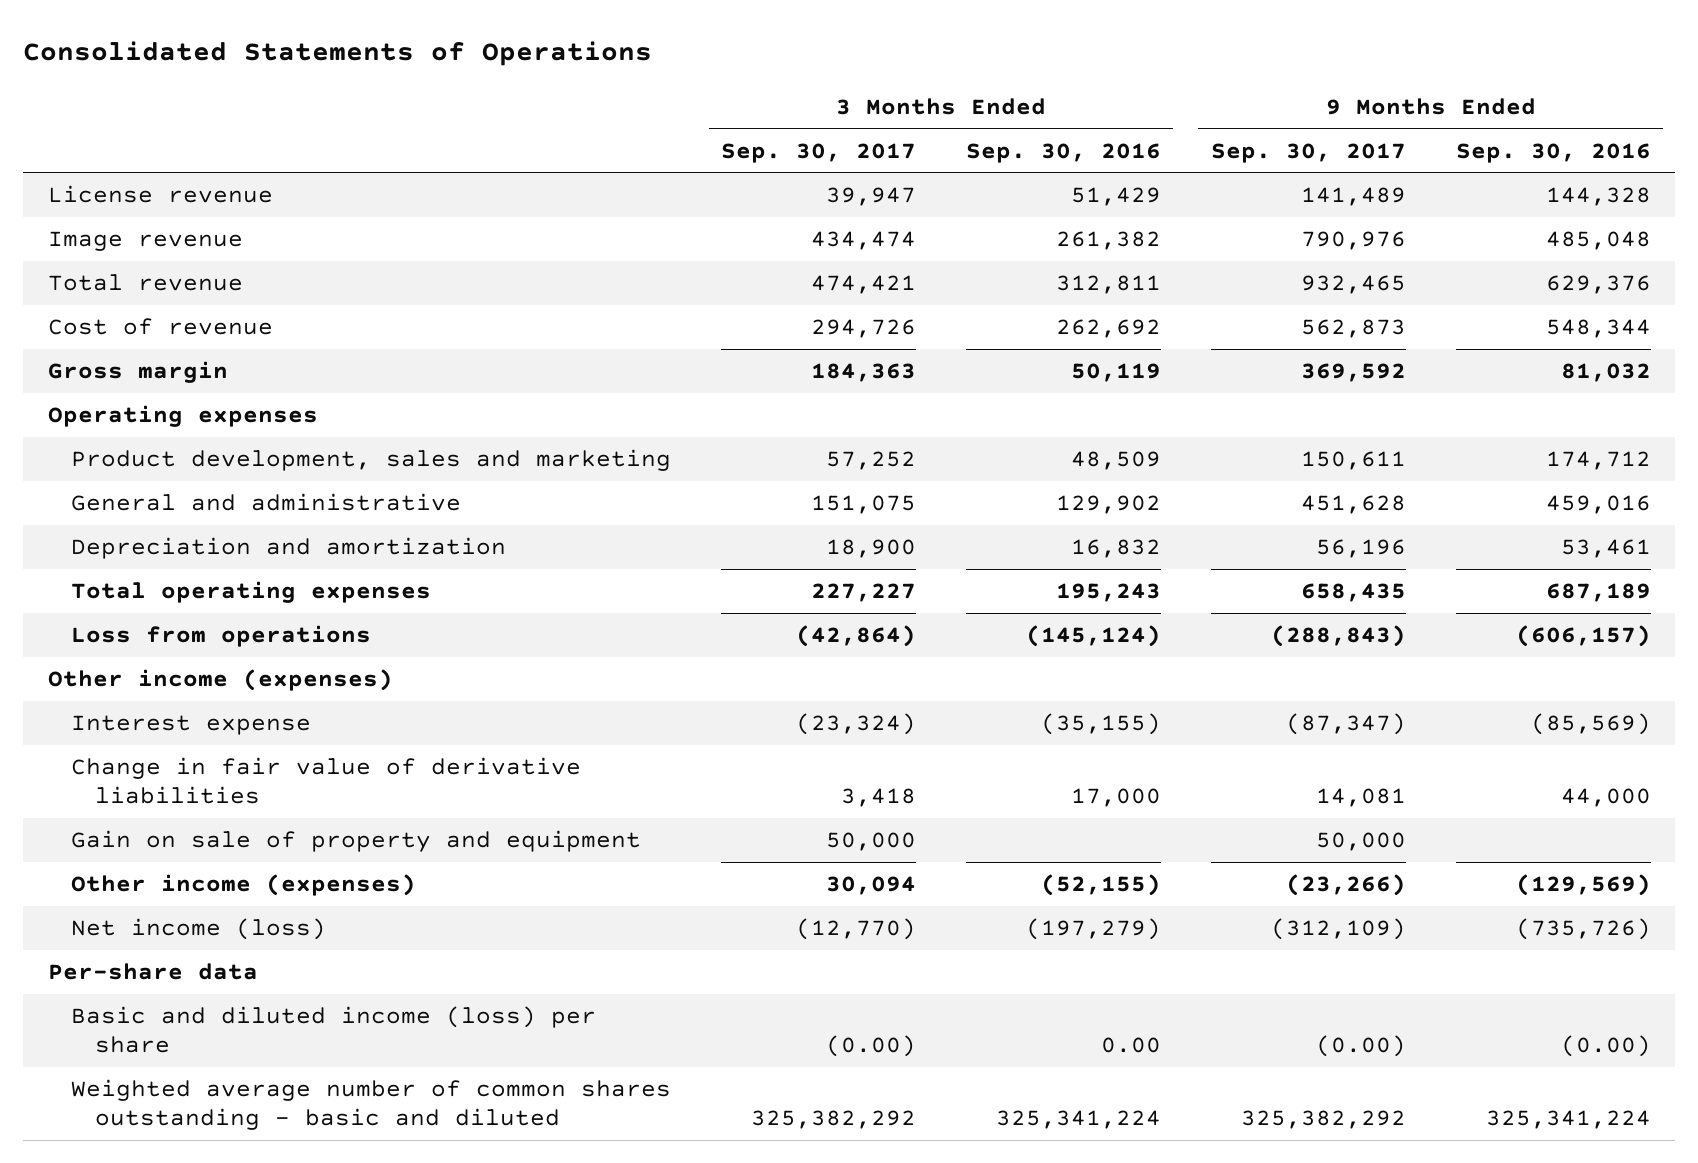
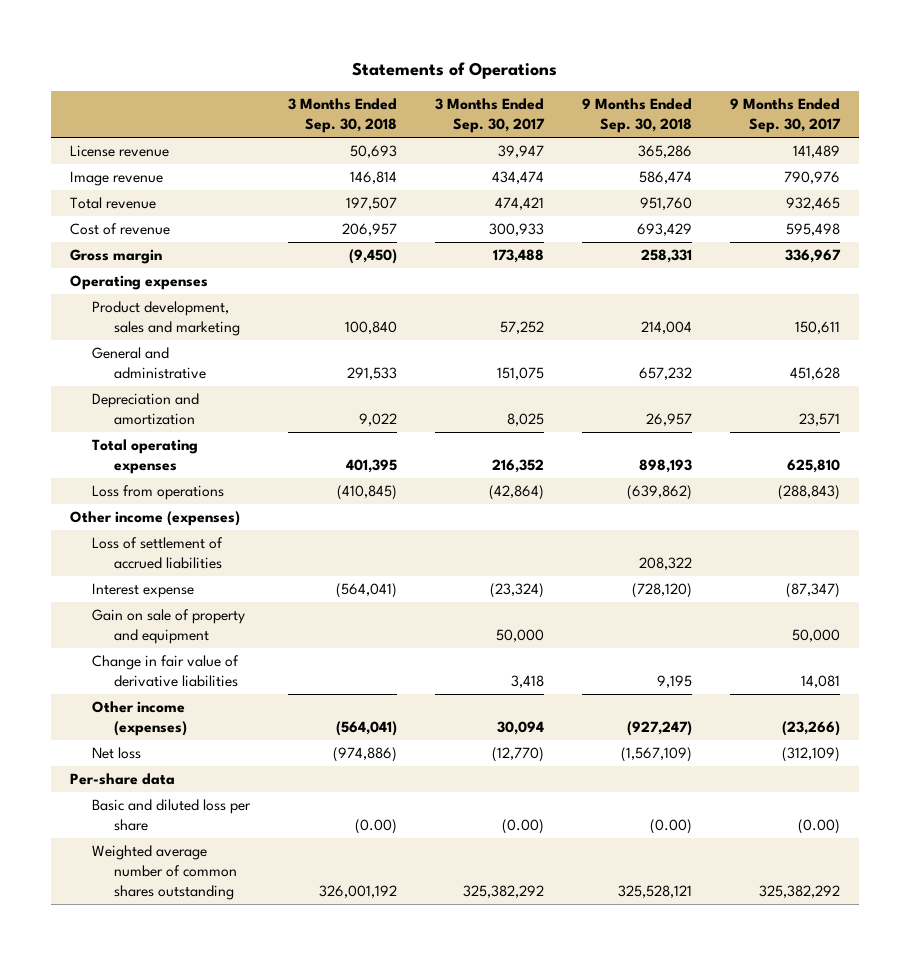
[22,41,652,67] Consolidated Statements of Operations -> [352,62,558,80] Statements of Operations
[965,142,1161,163] Sep. 30, 2016 -> none
[1455,142,1651,163] Sep. 30, 2016 -> none
none -> [288,98,398,134] 3 Months Ended Sep. 30, 2018
none -> [582,98,693,134] 9 Months Ended Sep. 30, 2018
[811,319,917,339] 294,726 -> [489,223,545,237] 300,933
[1300,319,1406,339] 562,873 -> [786,223,841,237] 595,498
[811,363,917,383] 184,363 -> [493,249,545,264] 173,488
[1300,363,1406,383] 369,592 -> [785,249,842,264] 336,967
[826,539,917,559] 18,900 -> [507,413,545,427] 8,025
[1315,539,1406,559] 56,196 -> [799,413,841,427] 23,571
[811,583,917,603] 227,227 -> [492,459,545,474] 216,352
[1300,583,1406,603] 658,435 -> [787,459,841,474] 625,810
none -> [92,537,224,570] Loss of settlement of accrued liabilities
[71,757,582,805] Change in fair value of derivative liabilities -> [92,655,240,688] Change in fair value of derivative liabilities
[71,918,327,941] Net income (loss) -> [92,747,142,760] Net loss
[71,1006,597,1054] Basic and diluted income (loss) per share -> [92,799,252,832] Basic and diluted loss per share
[71,1079,672,1131] Weighted average number of common shares outstanding - basic and diluted -> [92,845,238,901] Weighted average number of common shares outstanding

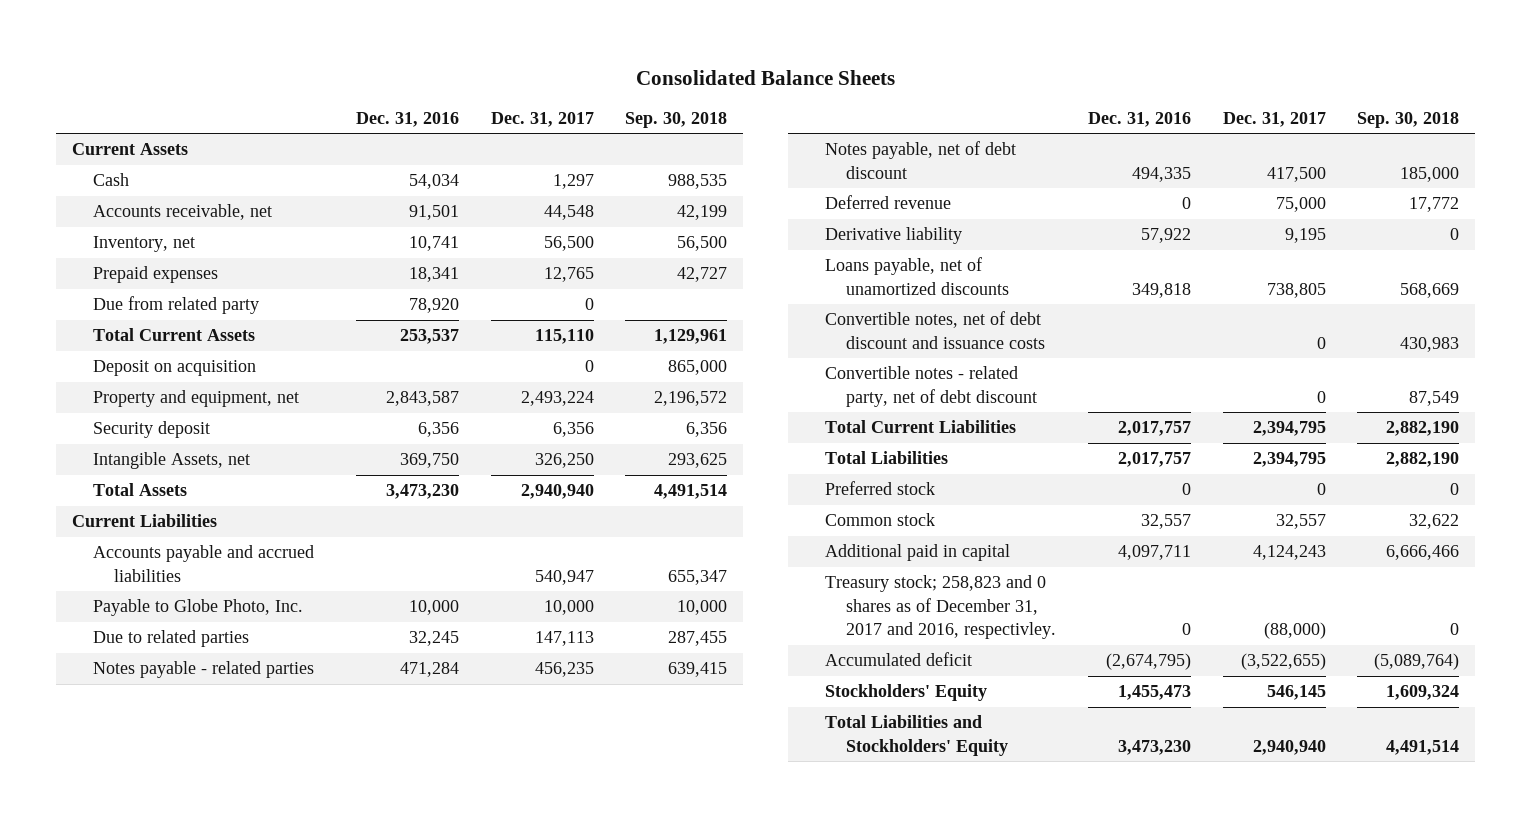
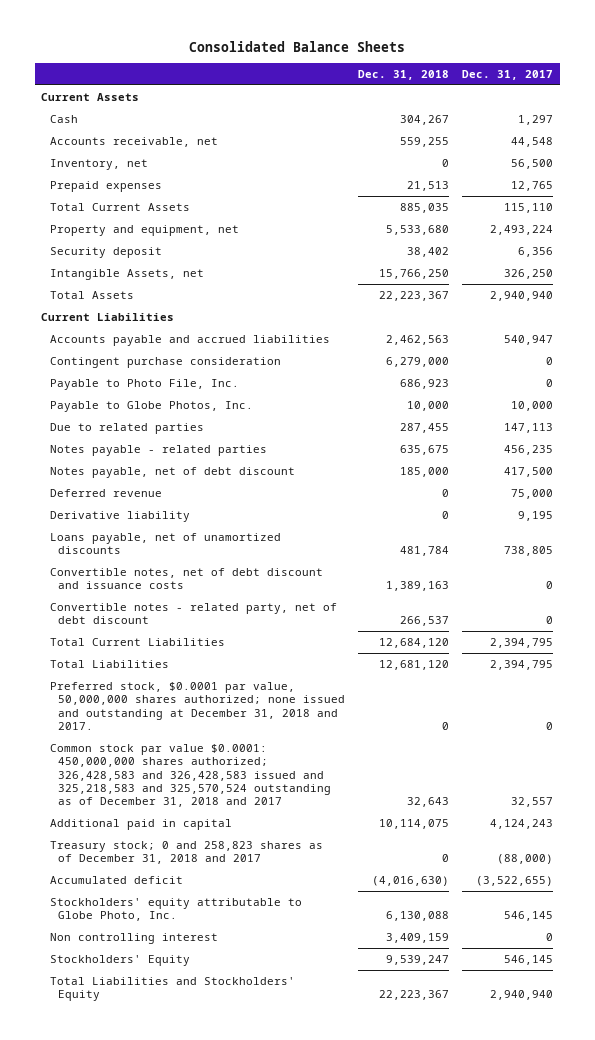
[356,111,460,127] Dec. 31, 2016 -> none
[625,111,728,128] Sep. 30, 2018 -> none
none -> [358,69,450,80] Dec. 31, 2018
[93,296,260,315] Due from related party -> none
[93,360,257,377] Deposit on acquisition -> none
none -> [49,356,281,368] Contingent purchase consideration
none -> [49,378,239,390] Payable to Photo File, Inc.
[93,599,304,617] Payable to Globe Photo, Inc. -> [49,400,253,412] Payable to Globe Photos, Inc.
[825,481,936,496] Preferred stock -> [49,681,346,731] Preferred stock, $0.0001 par value, 50,000,000 shares authorized; none issued and outstanding at December 31, 2018 and 2017.
[825,513,936,527] Common stock -> [49,743,332,808] Common stock par value $0.0001: 450,000,000 shares authorized; 326,428,583 and 326,428,583 issued and 325,218,583 and 325,570,524 outstanding as of December 31, 2018 and 2017
[825,575,1057,640] Treasury stock; 258,823 and 0 shares as of December 31, 2017 and 2016, respectivley. -> [49,840,323,865] Treasury stock; 0 and 258,823 shares as of December 31, 2018 and 2017
none -> [49,897,302,922] Stockholders' equity attributable to Globe Photo, Inc.
none -> [49,932,218,944] Non controlling interest

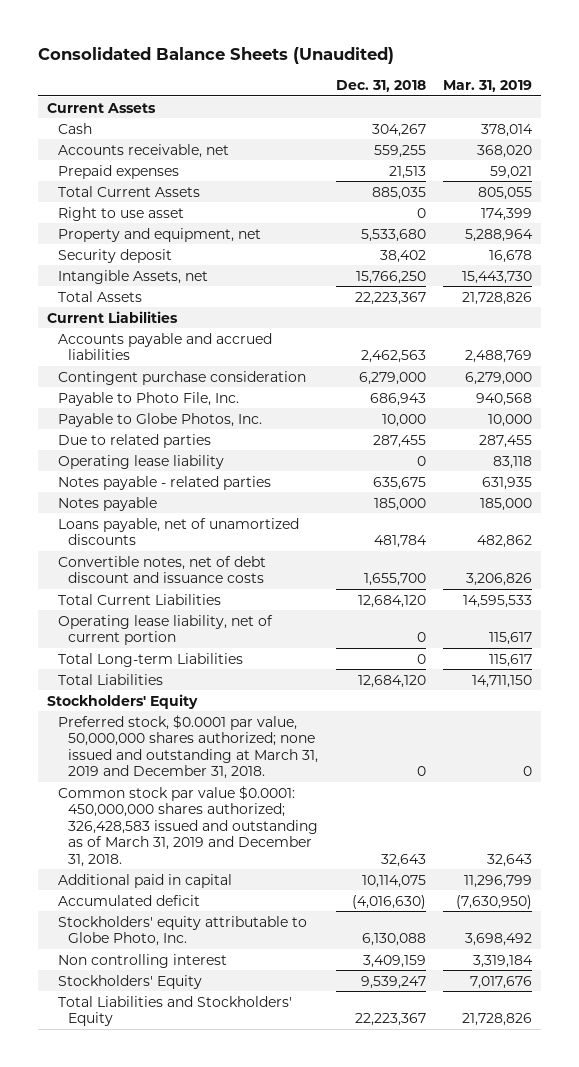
[189,41,406,53] Consolidated Balance Sheets -> [38,47,395,65] Consolidated Balance Sheets (Unaudited)
[462,69,554,80] Dec. 31, 2017 -> none
none -> [442,80,532,93] Mar. 31, 2019
[49,158,148,170] Inventory, net -> none
none -> [57,206,184,221] Right to use asset
[400,378,450,389] 686,923 -> [369,392,426,406] 686,943
none -> [57,454,224,469] Operating lease liability
[49,488,162,497] Deferred revenue -> none
[49,510,190,522] Derivative liability -> none
[49,466,295,478] Notes payable, net of debt discount -> [57,496,157,511] Notes payable
[49,602,337,625] Convertible notes - related party, net of debt discount -> none
[386,581,450,592] 1,389,163 -> [363,573,426,587] 1,655,700
none -> [57,614,273,646] Operating lease liability, net of current portion
none -> [57,652,243,667] Total Long-term Liabilities
[379,659,450,670] 12,681,120 -> [357,674,426,688] 12,684,120
none -> [46,693,198,709] Stockholders' Equity
[49,681,346,731] Preferred stock, $0.0001 par value, 50,000,000 shares authorized; none issued and outstanding at December 31, 2018 and 2017. -> [57,714,319,780] Preferred stock, $0.0001 par value, 50,000,000 shares authorized; none issued and outstanding at March 31, 2019 and December 31, 2018.
[49,743,332,808] Common stock par value $0.0001: 450,000,000 shares authorized; 326,428,583 and 326,428,583 issued and 325,218,583 and 325,570,524 outstanding as of December 31, 2018 and 2017 -> [57,785,319,867] Common stock par value $0.0001: 450,000,000 shares authorized; 326,428,583 issued and outstanding as of March 31, 2019 and December 31, 2018.
[49,840,323,865] Treasury stock; 0 and 258,823 shares as of December 31, 2018 and 2017 -> none

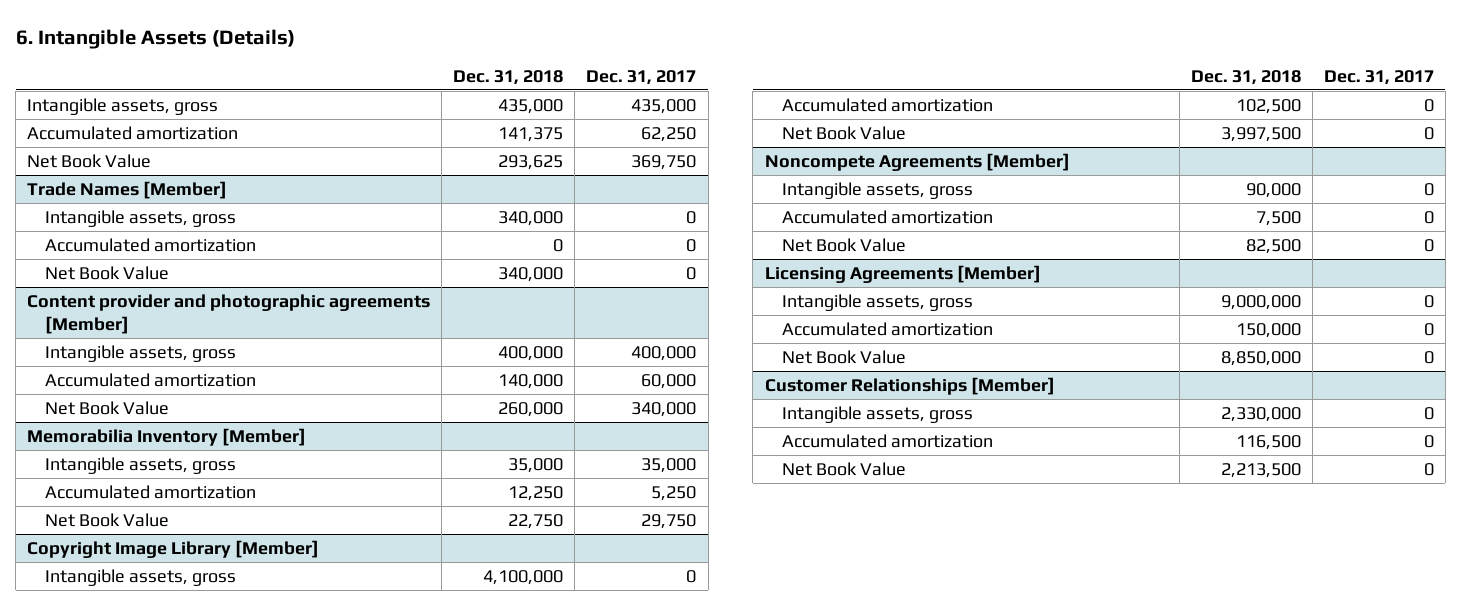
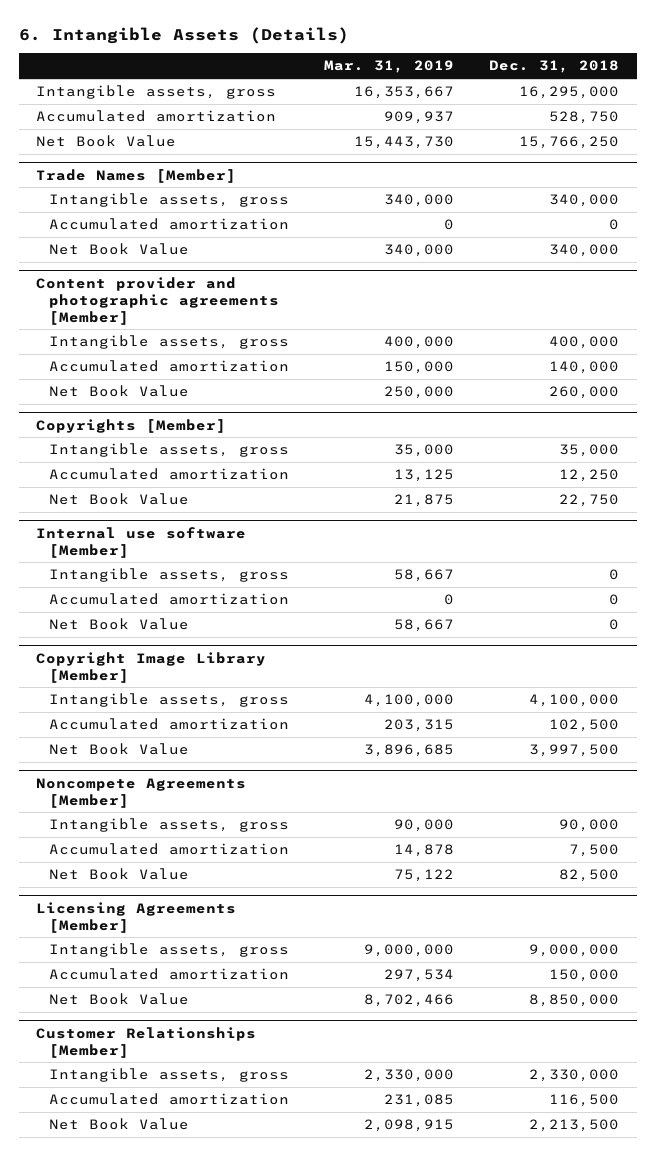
[586,69,697,85] Dec. 31, 2017 -> none
none -> [324,60,455,74] Mar. 31, 2019
[498,98,564,114] 435,000 -> [519,86,620,100] 16,295,000
[498,126,564,142] 141,375 -> [549,111,620,125] 528,750
[498,154,564,170] 293,625 -> [519,136,620,150] 15,766,250
[27,427,307,446] Memorabilia Inventory [Member] -> none
none -> [36,418,227,433] Copyrights [Member]
none -> [36,526,247,558] Internal use software [Member]
none -> [49,568,290,583] Intangible assets, gross
none -> [49,593,290,606] Accumulated amortization
none -> [49,618,190,631] Net Book Value

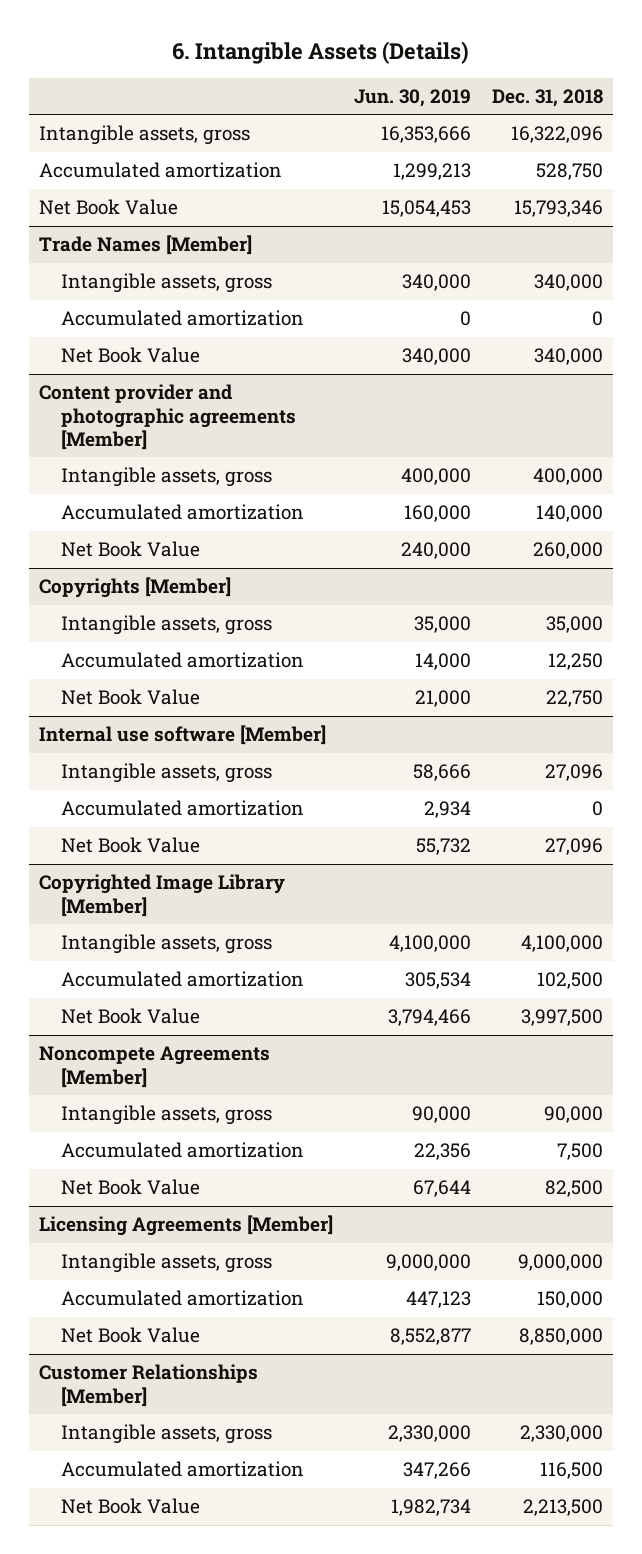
[324,60,455,74] Mar. 31, 2019 -> none
none -> [354,88,472,107] Jun. 30, 2019
[519,86,620,100] 16,295,000 -> [510,126,603,144] 16,322,096
[519,136,620,150] 15,766,250 -> [513,200,603,218] 15,793,346
[609,569,620,581] 0 -> [544,764,603,782] 27,096
[609,619,620,631] 0 -> [544,838,603,856] 27,096
[36,651,267,683] Copyright Image Library [Member] -> [39,874,286,917] Copyrighted Image Library [Member]

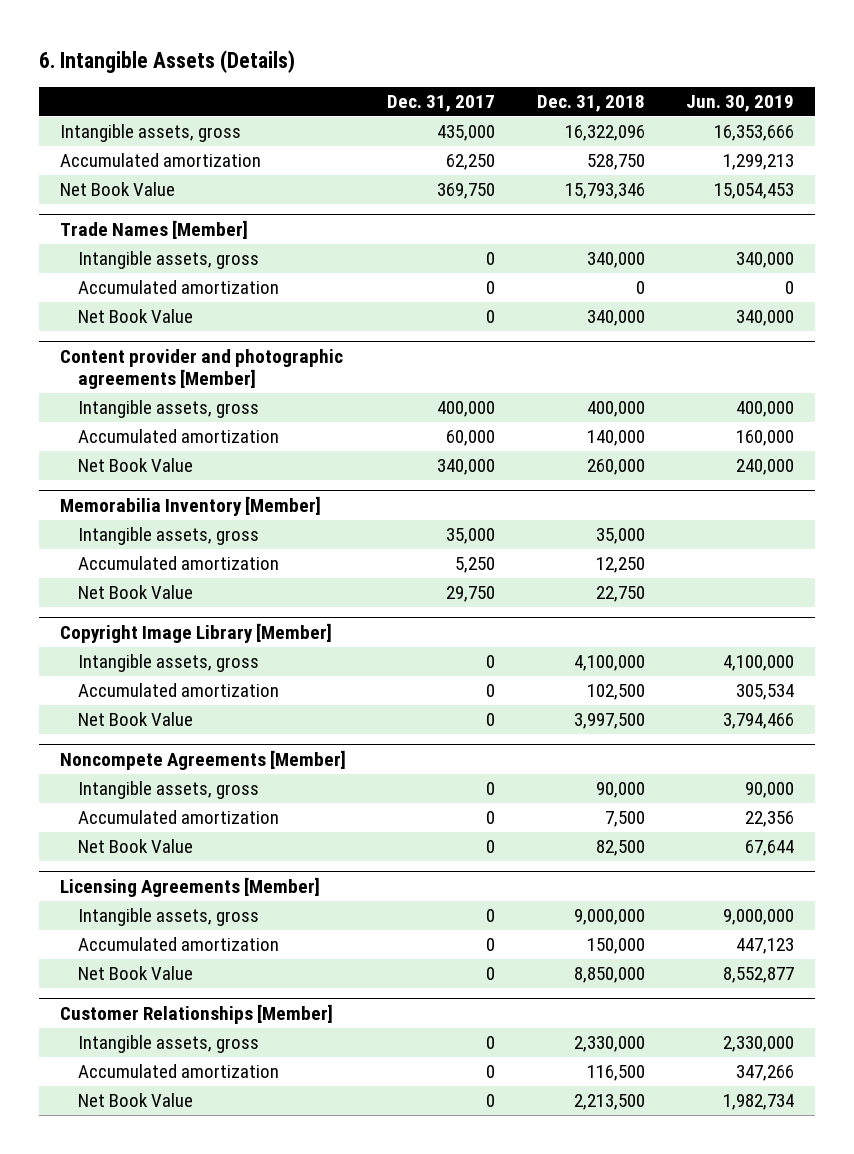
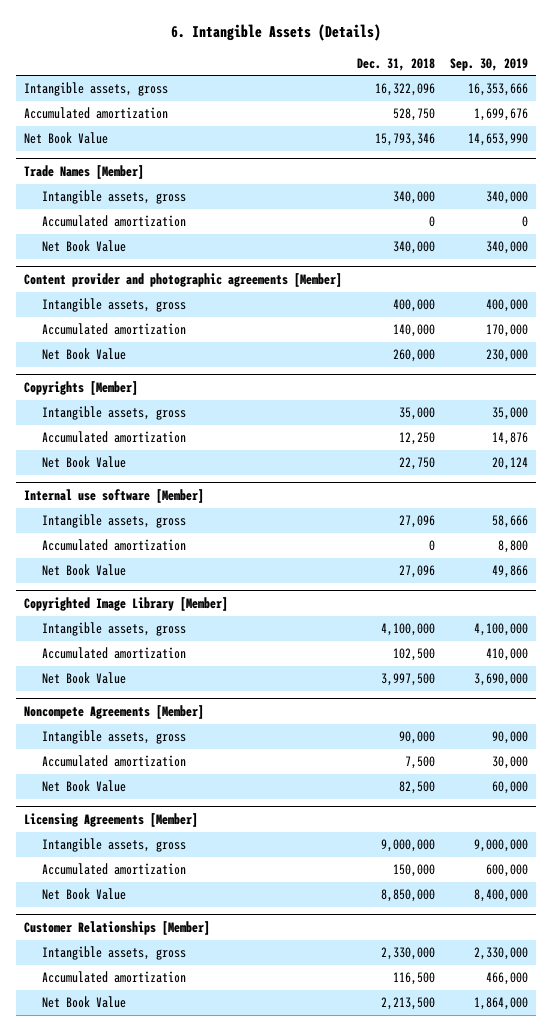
[387,95,496,113] Dec. 31, 2017 -> none
[686,95,795,113] Jun. 30, 2019 -> none
none -> [450,57,529,71] Sep. 30, 2019
[59,496,321,517] Memorabilia Inventory [Member] -> none
none -> [23,381,138,396] Copyrights [Member]
none -> [23,489,204,504] Internal use software [Member]
none -> [42,514,187,529] Intangible assets, gross
none -> [42,539,187,552] Accumulated amortization
none -> [42,564,127,577] Net Book Value
[59,623,332,644] Copyright Image Library [Member] -> [23,597,228,612] Copyrighted Image Library [Member]

